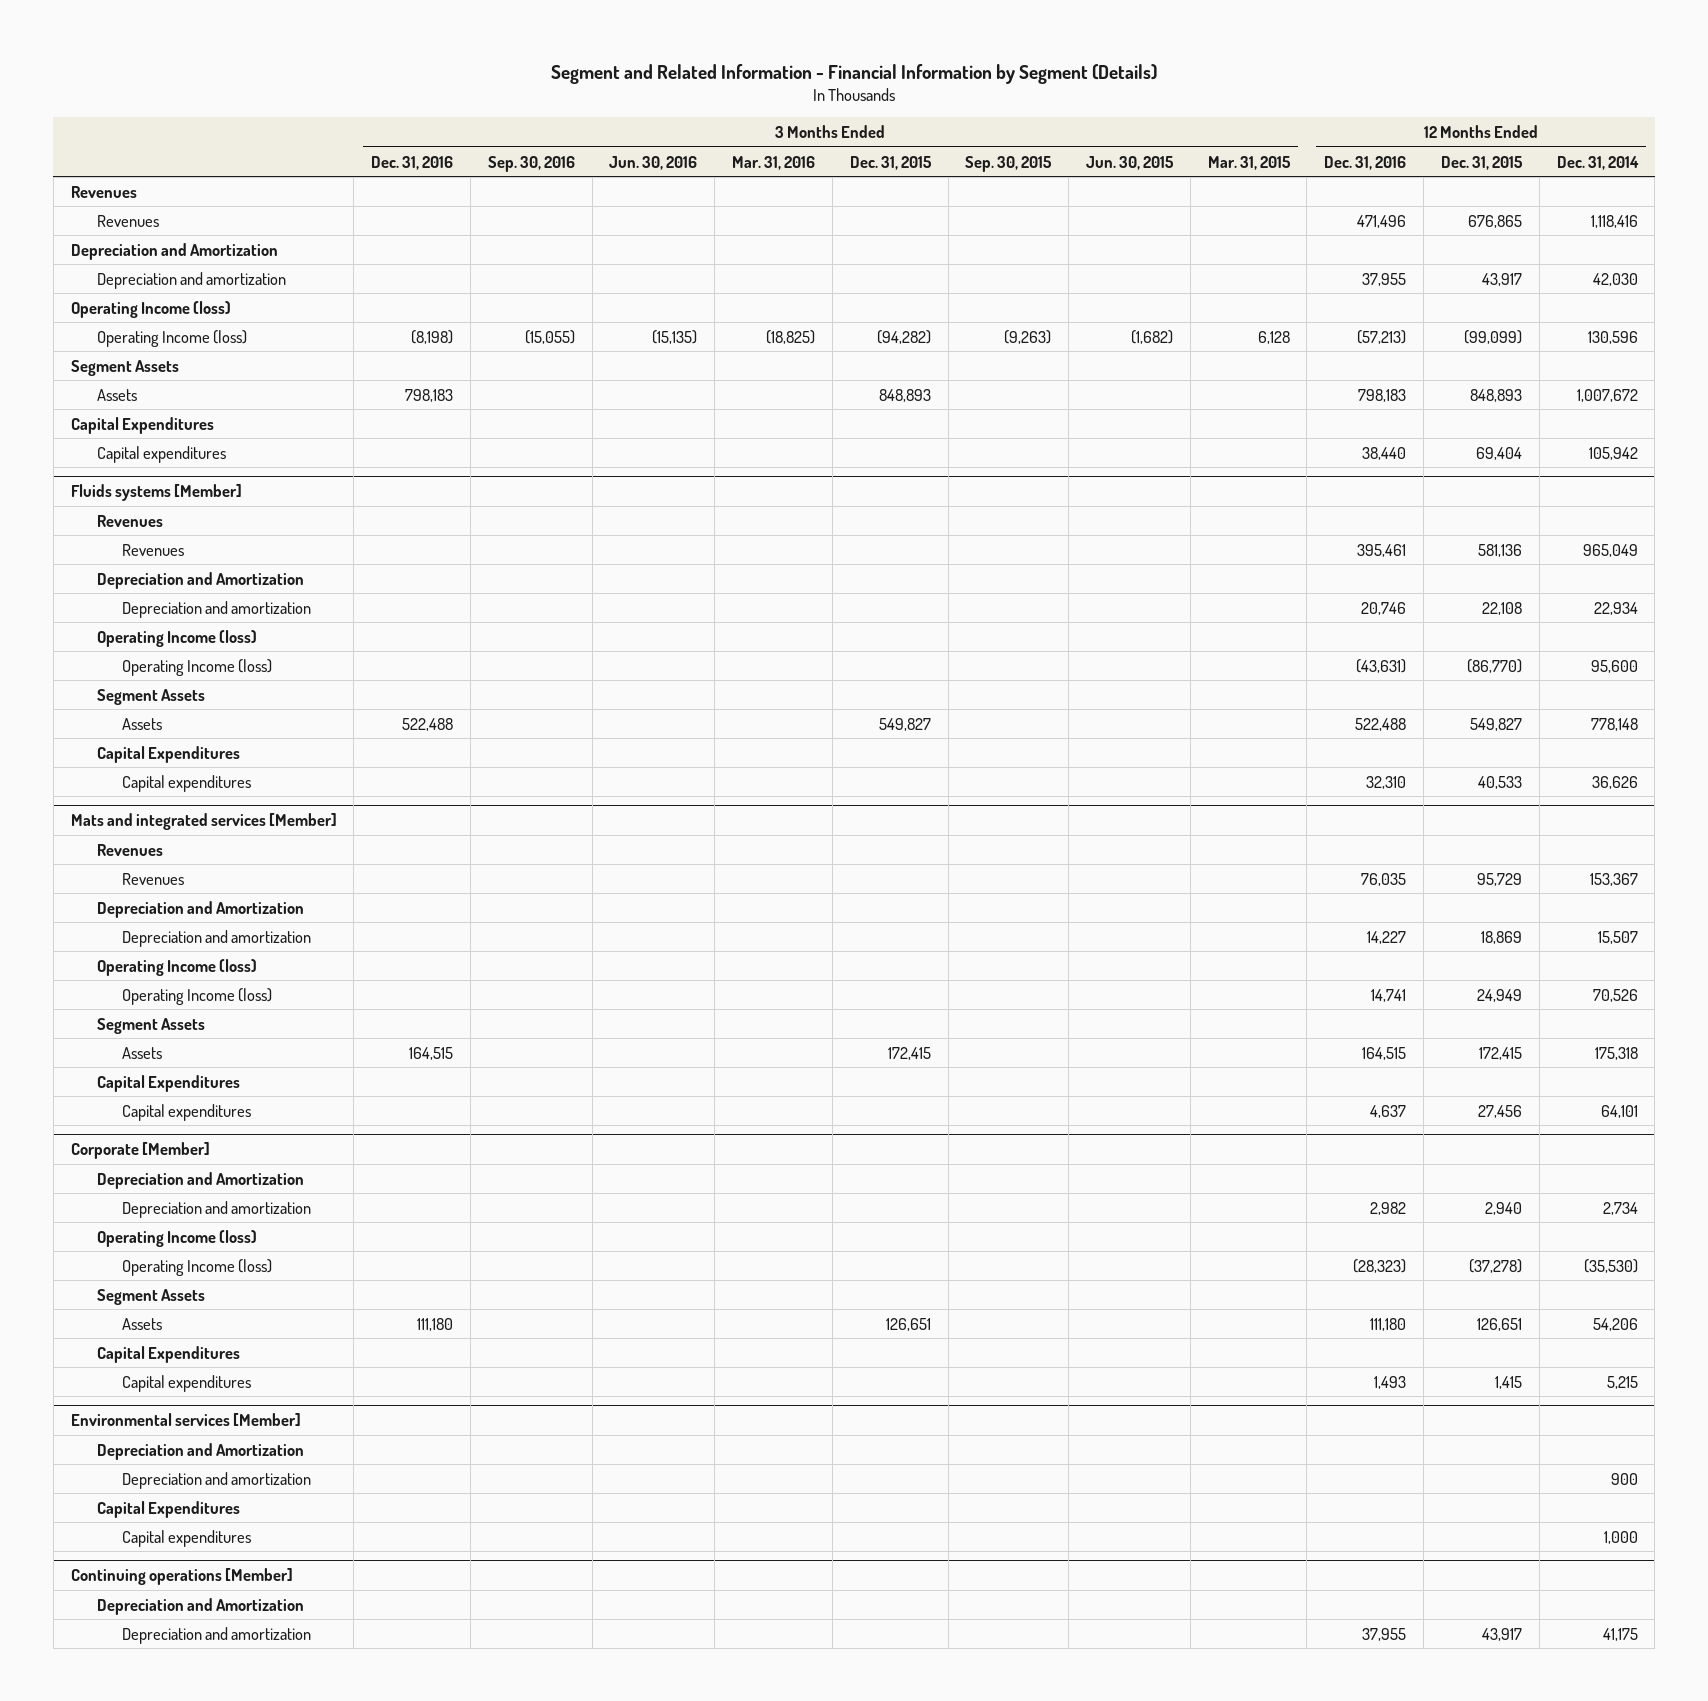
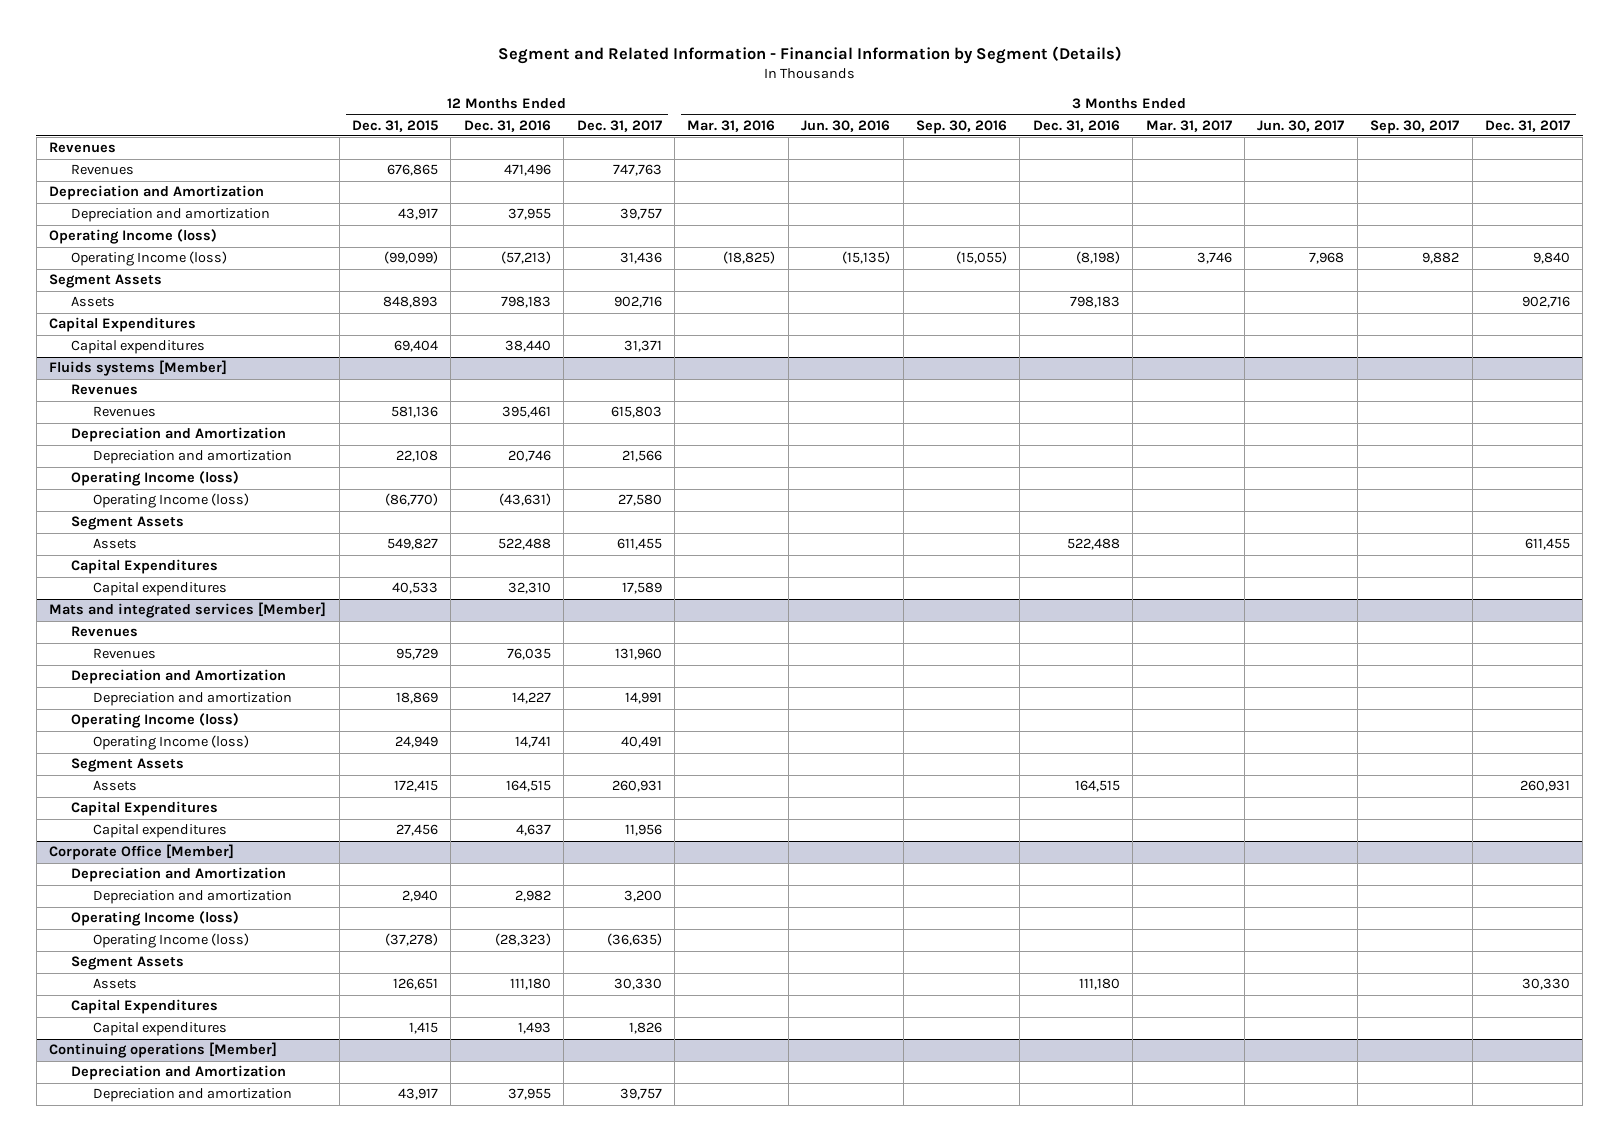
[849,155,932,170] Dec. 31, 2015 -> none
[965,155,1053,172] Sep. 30, 2015 -> none
[1086,155,1175,170] Jun. 30, 2015 -> none
[1207,155,1291,170] Mar. 31, 2015 -> none
[1556,155,1639,170] Dec. 31, 2014 -> none
none -> [576,119,662,132] Dec. 31, 2017
none -> [1145,119,1232,132] Mar. 31, 2017
none -> [1257,119,1345,132] Jun. 30, 2017
none -> [1370,119,1460,134] Sep. 30, 2017
none -> [1485,119,1571,132] Dec. 31, 2017
[70,1142,210,1160] Corporate [Member] -> [49,844,235,861] Corporate Office [Member]
[70,1413,301,1427] Environmental services [Member] -> none
[96,1442,304,1460] Depreciation and Amortization -> none
[122,1471,312,1489] Depreciation and amortization -> none
[96,1500,240,1518] Capital Expenditures -> none
[122,1529,252,1547] Capital expenditures -> none

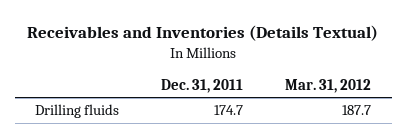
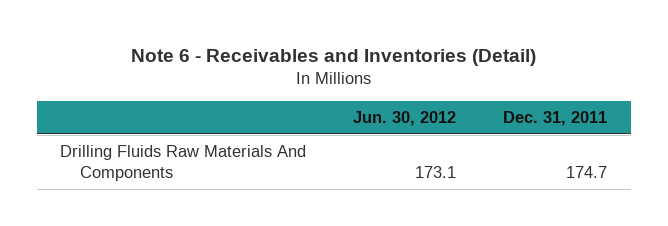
[27,24,379,41] Receivables and Inventories (Details Textual) -> [130,49,536,67] Note 6 - Receivables and Inventories (Detail)
[285,78,372,93] Mar. 31, 2012 -> none
none -> [353,110,457,126] Jun. 30, 2012
[35,104,120,119] Drilling fluids -> [60,145,307,182] Drilling Fluids Raw Materials And Components

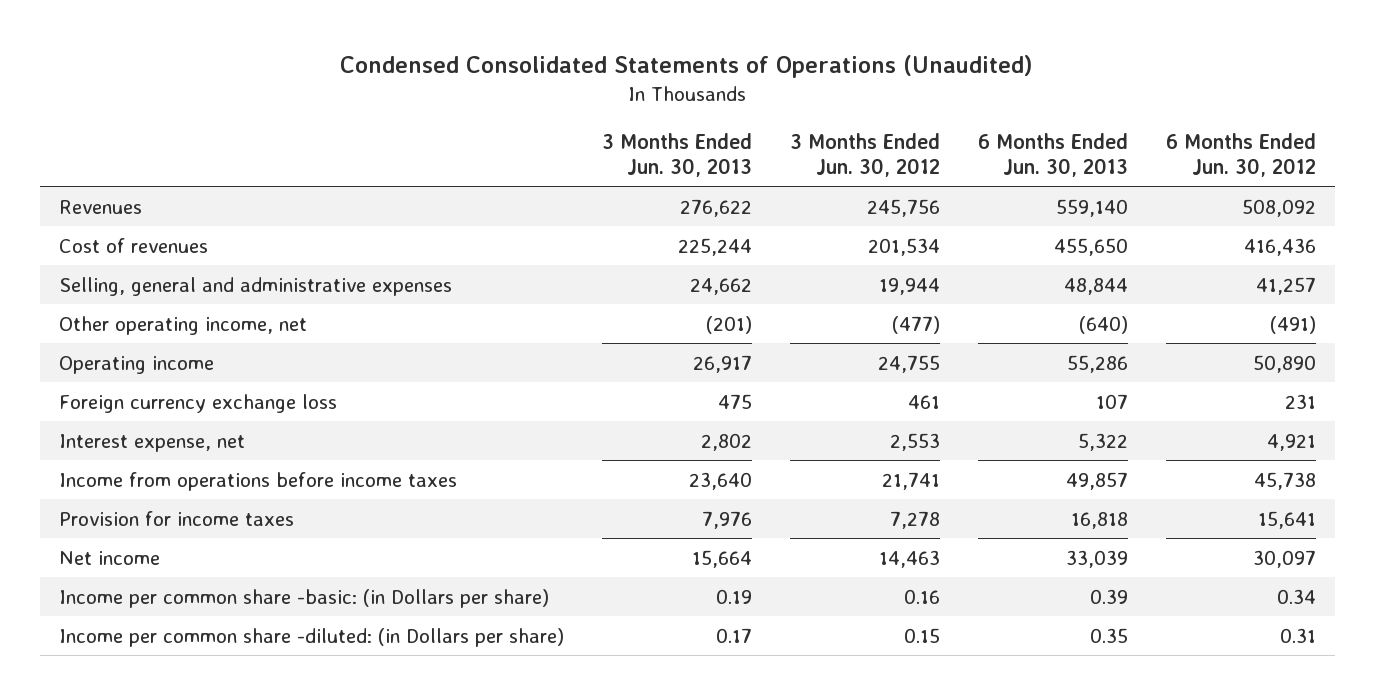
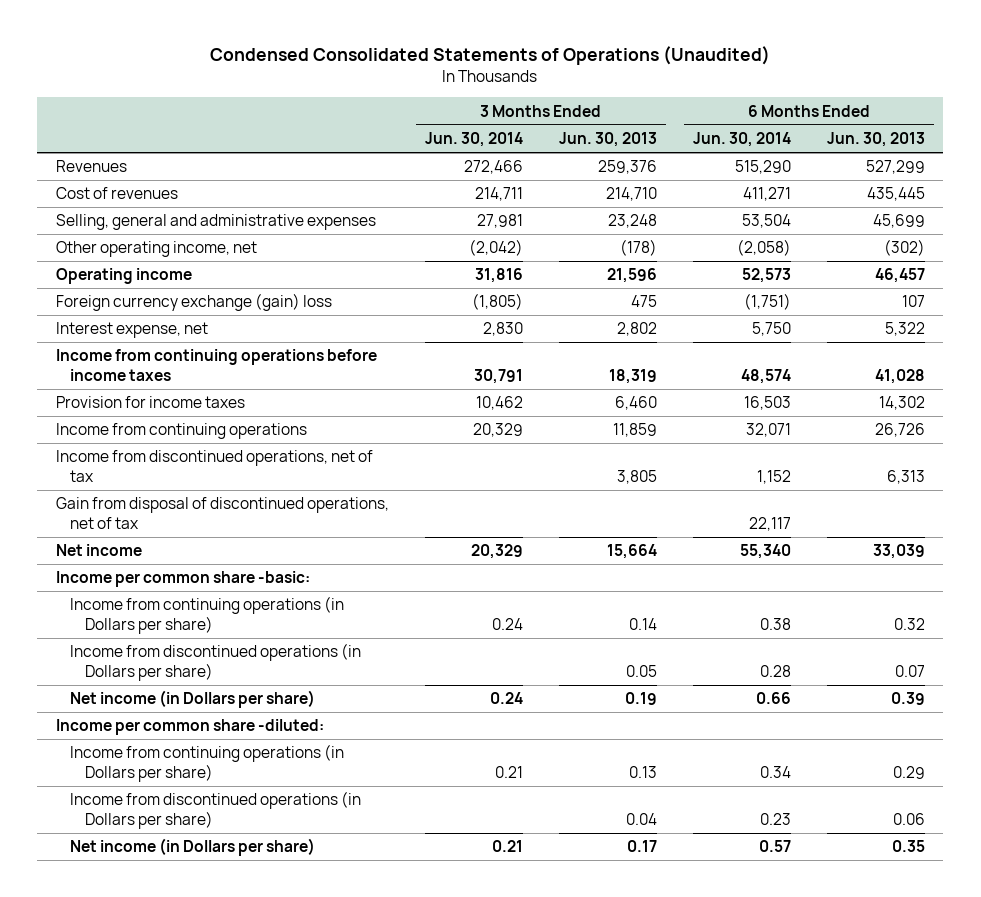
[789,132,940,178] 3 Months Ended Jun. 30, 2012 -> none
[1165,132,1316,178] 6 Months Ended Jun. 30, 2012 -> none
none -> [424,132,523,148] Jun. 30, 2014
none -> [692,132,791,148] Jun. 30, 2014
[679,198,752,217] 276,622 -> [597,160,657,175] 259,376
[1055,198,1128,217] 559,140 -> [866,160,926,175] 527,299
[677,237,752,256] 225,244 -> [605,187,657,202] 214,710
[1053,237,1128,256] 455,650 -> [867,187,926,202] 435,445
[689,277,752,295] 24,662 -> [607,214,657,229] 23,248
[1063,277,1128,295] 48,844 -> [873,214,926,229] 45,699
[705,315,752,334] (201) -> [619,239,657,257] (178)
[1078,315,1128,334] (640) -> [884,239,926,257] (302)
[692,354,752,373] 26,917 -> [606,268,657,284] 21,596
[1066,354,1128,373] 55,286 -> [875,268,926,284] 46,457
[58,393,337,413] Foreign currency exchange loss -> [55,293,332,312] Foreign currency exchange (gain) loss
[58,471,457,491] Income from operations before income taxes -> [55,349,377,381] Income from continuing operations before income taxes
[688,471,752,490] 23,640 -> [608,368,657,384] 18,319
[1065,471,1128,490] 49,857 -> [875,368,926,384] 41,028
[701,510,752,529] 7,976 -> [614,396,657,411] 6,460
[1070,511,1128,529] 16,818 -> [879,396,926,411] 14,302
none -> [55,423,307,440] Income from continuing operations
none -> [55,450,373,482] Income from discontinued operations, net of tax
none -> [55,497,389,529] Gain from disposal of discontinued operations, net of tax
none -> [55,571,310,588] Income per common share -basic:
none -> [70,596,345,634] Income from continuing operations (in Dollars per share)
none -> [70,643,362,681] Income from discontinued operations (in Dollars per share)
[58,588,549,608] Income per common share -basic: (in Dollars per share) -> [70,690,316,709] Net income (in Dollars per share)
none -> [55,719,324,736] Income per common share -diluted:
none -> [70,744,345,782] Income from continuing operations (in Dollars per share)
none -> [70,791,362,829] Income from discontinued operations (in Dollars per share)
[58,627,564,647] Income per common share -diluted: (in Dollars per share) -> [70,838,316,857] Net income (in Dollars per share)

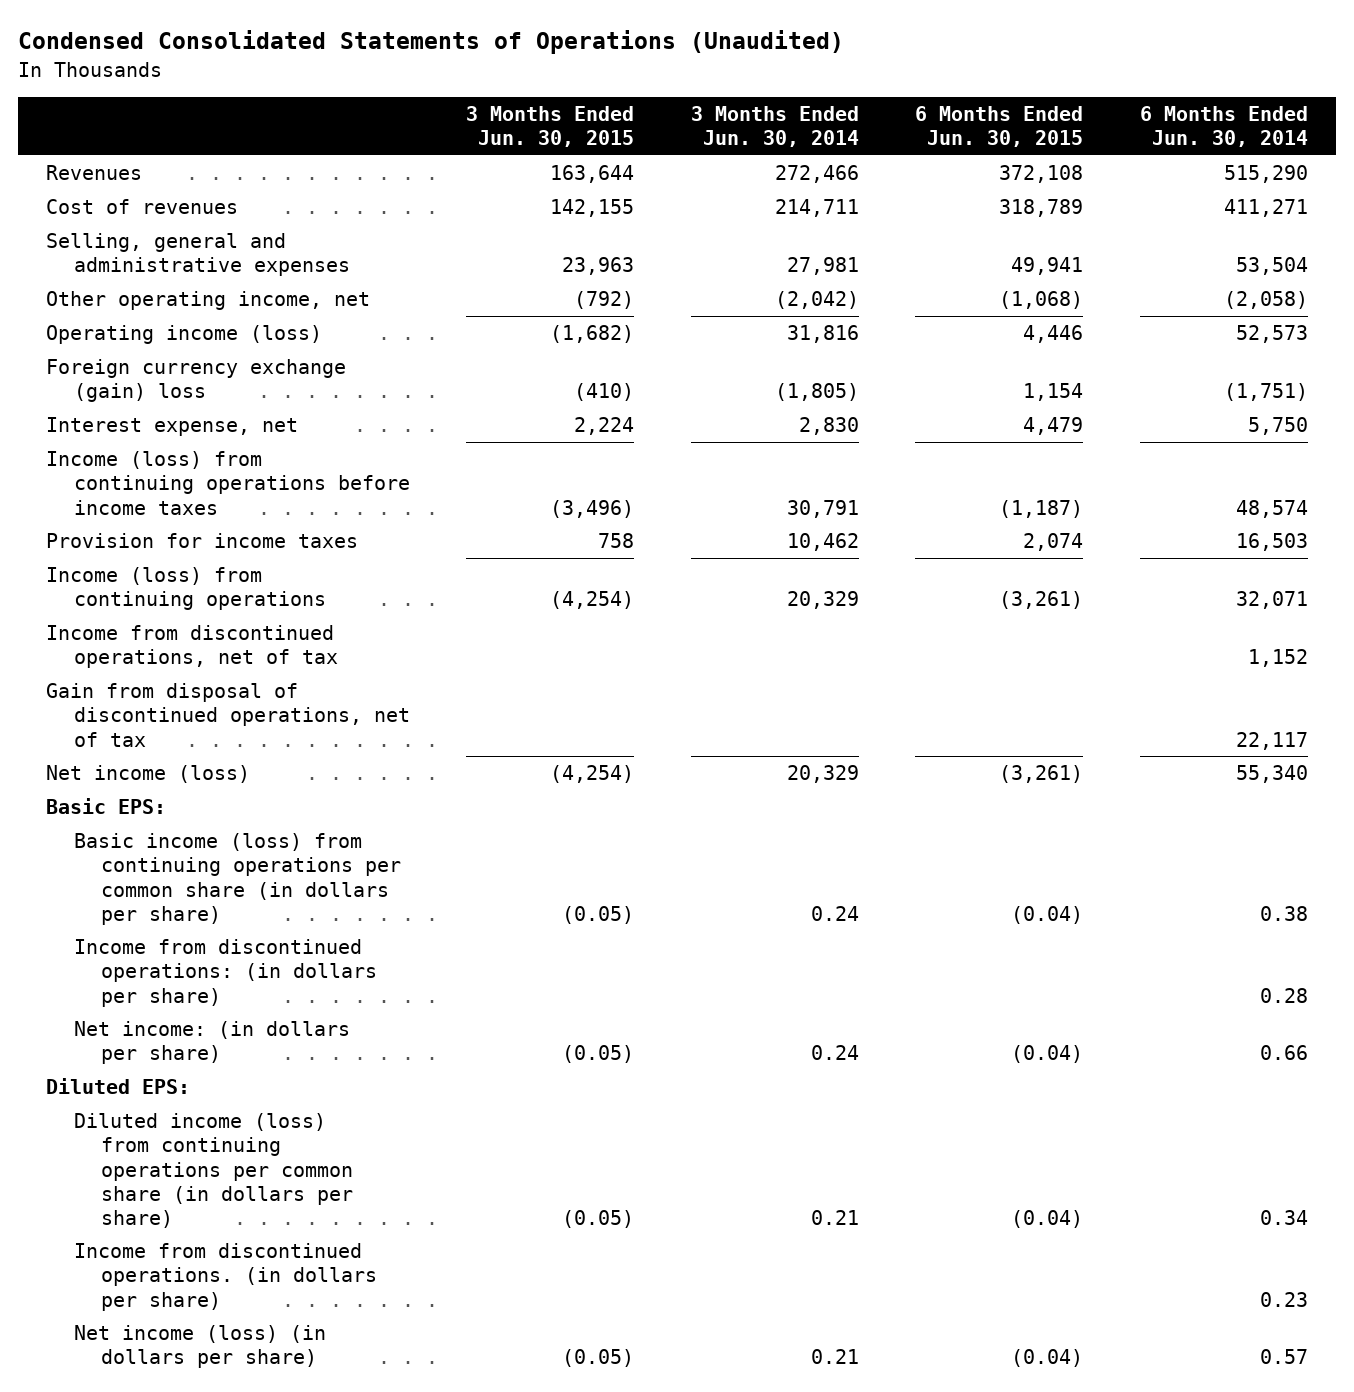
[558,132,657,148] Jun. 30, 2013 -> none
[827,132,926,148] Jun. 30, 2013 -> none
none -> [466,105,635,148] 3 Months Ended Jun. 30, 2015
none -> [915,105,1084,148] 6 Months Ended Jun. 30, 2015
[55,268,192,285] Operating income -> [46,325,323,345] Operating income (loss)
[55,349,377,381] Income from continuing operations before income taxes -> [46,451,410,515] Income (loss) from continuing operations before income taxes
[55,423,307,440] Income from continuing operations -> [46,567,326,611] Income (loss) from continuing operations
[55,571,310,588] Income per common share -basic: -> none
[55,719,324,736] Income per common share -diluted: -> none
[55,544,142,557] Net income -> [46,765,251,784] Net income (loss)
none -> [46,798,167,815] Basic EPS:
[70,596,345,634] Income from continuing operations (in Dollars per share) -> [73,833,402,925] Basic income (loss) from continuing operations per common share (in dollars per share)
[70,643,362,681] Income from discontinued operations (in Dollars per share) -> [73,939,378,1007] Income from discontinued operations: (in dollars per share)
[70,690,316,709] Net income (in Dollars per share) -> [73,1021,350,1065] Net income: (in dollars per share)
none -> [46,1078,191,1095] Diluted EPS:
[70,744,345,782] Income from continuing operations (in Dollars per share) -> [73,1113,354,1228] Diluted income (loss) from continuing operations per common share (in dollars per share)
[70,791,362,829] Income from discontinued operations (in Dollars per share) -> [73,1243,378,1311] Income from discontinued operations. (in dollars per share)
[70,838,316,857] Net income (in Dollars per share) -> [73,1325,326,1369] Net income (loss) (in dollars per share)

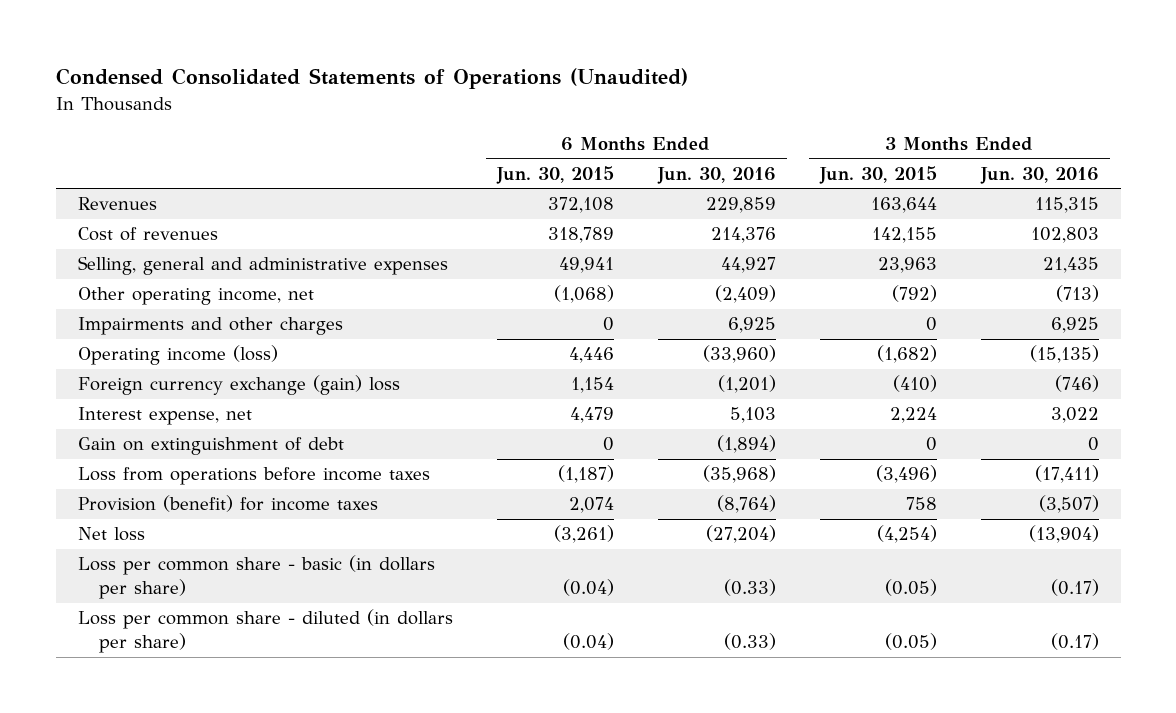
[690,105,859,148] 3 Months Ended Jun. 30, 2014 -> none
[1139,105,1308,148] 6 Months Ended Jun. 30, 2014 -> none
none -> [656,166,776,184] Jun. 30, 2016
none -> [979,166,1099,184] Jun. 30, 2016
none -> [77,317,343,336] Impairments and other charges
[46,567,326,611] Income (loss) from continuing operations -> none
[46,625,338,669] Income from discontinued operations, net of tax -> none
[46,683,410,747] Gain from disposal of discontinued operations, net of tax -> none
[46,798,167,815] Basic EPS: -> none
[73,833,402,925] Basic income (loss) from continuing operations per common share (in dollars per share) -> none
[73,939,378,1007] Income from discontinued operations: (in dollars per share) -> none
[46,1078,191,1095] Diluted EPS: -> none
[73,1113,354,1228] Diluted income (loss) from continuing operations per common share (in dollars per share) -> none
[73,1243,378,1311] Income from discontinued operations. (in dollars per share) -> none
none -> [77,437,344,456] Gain on extinguishment of debt
[46,451,410,515] Income (loss) from continuing operations before income taxes -> [77,467,430,486] Loss from operations before income taxes
[46,533,359,549] Provision for income taxes -> [77,495,378,513] Provision (benefit) for income taxes
[46,765,251,784] Net income (loss) -> [77,527,145,542] Net loss
[73,1021,350,1065] Net income: (in dollars per share) -> [77,555,435,600] Loss per common share - basic (in dollars per share)
[73,1325,326,1369] Net income (loss) (in dollars per share) -> [77,609,453,654] Loss per common share - diluted (in dollars per share)

